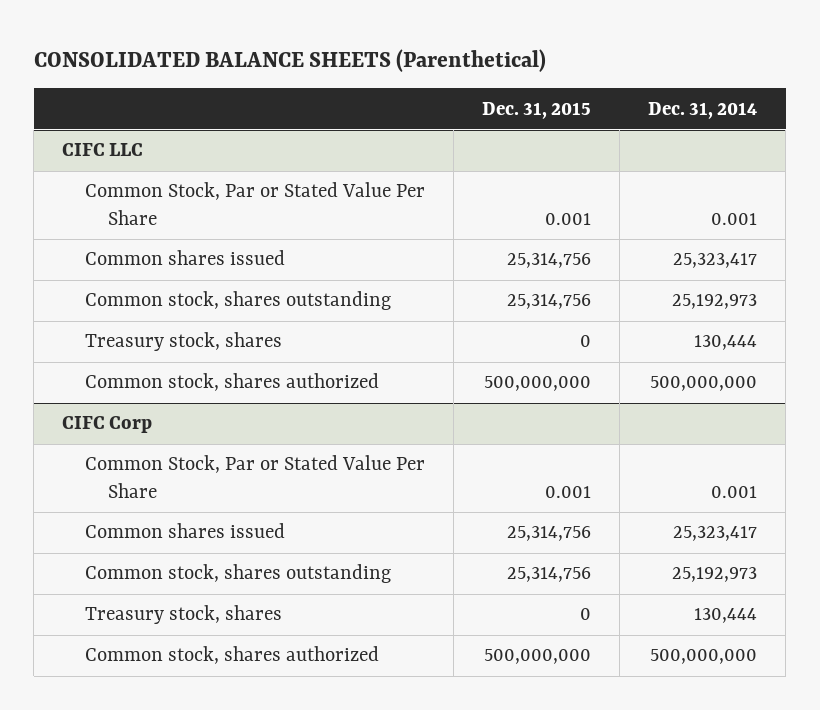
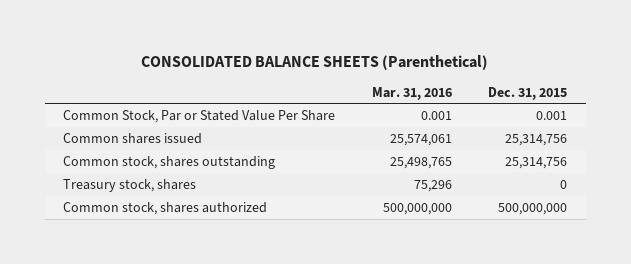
[648,101,758,119] Dec. 31, 2014 -> none
none -> [371,86,452,100] Mar. 31, 2016
[62,143,144,157] CIFC LLC -> none
[62,416,153,434] CIFC Corp -> none
[85,455,426,498] Common Stock, Par or Stated Value Per Share -> none
[85,523,286,539] Common shares issued -> none
[85,564,392,584] Common stock, shares outstanding -> none
[85,605,283,625] Treasury stock, shares -> none
[85,646,380,665] Common stock, shares authorized -> none

